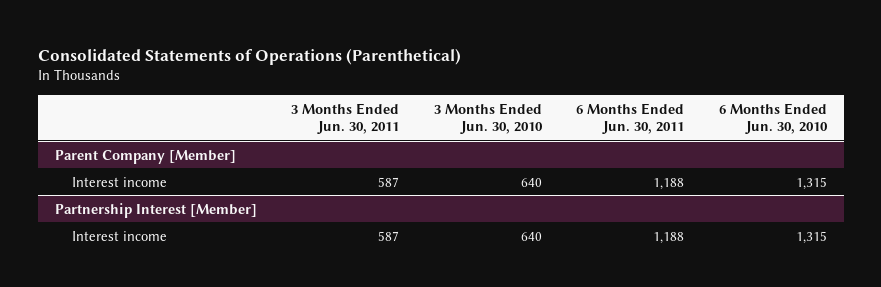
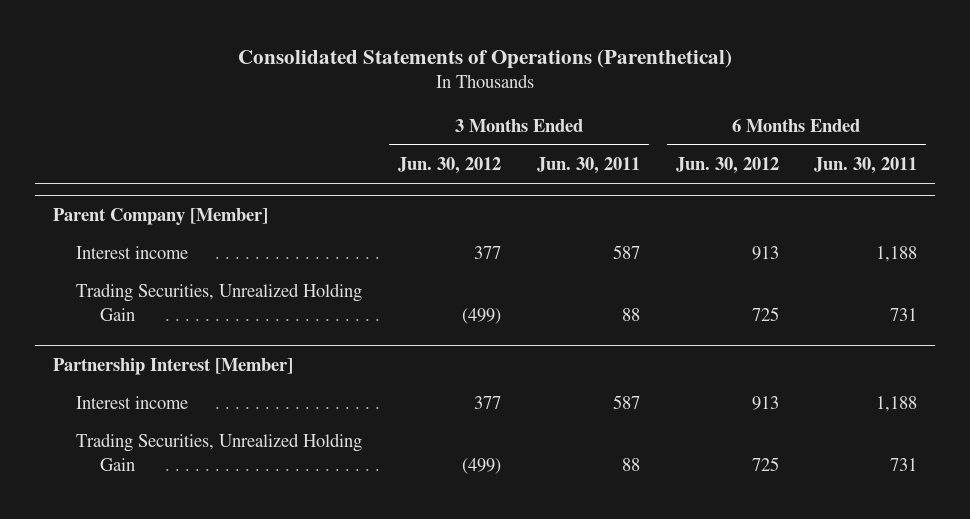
[433,102,543,134] 3 Months Ended Jun. 30, 2010 -> none
[718,102,828,134] 6 Months Ended Jun. 30, 2010 -> none
none -> [398,157,502,175] Jun. 30, 2012
none -> [675,157,779,175] Jun. 30, 2012
none -> [76,283,363,321] Trading Securities, Unrealized Holding Gain
none -> [76,433,363,471] Trading Securities, Unrealized Holding Gain

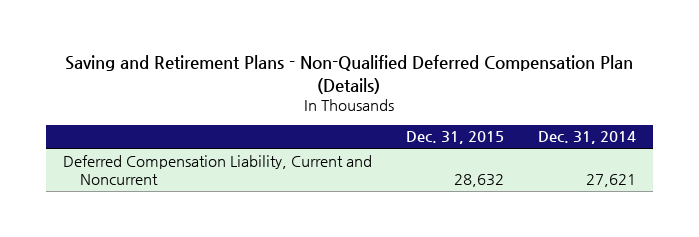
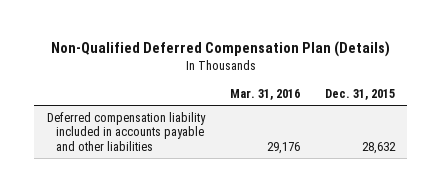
[65,55,634,94] Saving and Retirement Plans - Non-Qualified Deferred Compensation Plan (Details) -> [50,41,390,58] Non-Qualified Deferred Compensation Plan (Details)
[537,131,636,145] Dec. 31, 2014 -> none
none -> [229,89,300,101] Mar. 31, 2016
[62,154,372,186] Deferred Compensation Liability, Current and Noncurrent -> [46,111,206,151] Deferred compensation liability included in accounts payable and other liabilities

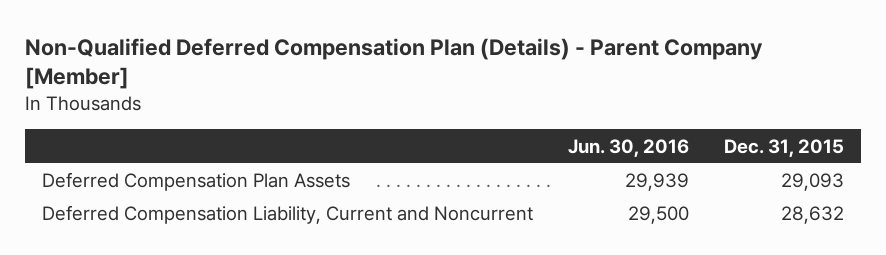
[50,41,390,58] Non-Qualified Deferred Compensation Plan (Details) -> [25,37,764,90] Non-Qualified Deferred Compensation Plan (Details) - Parent Company [Member]
[229,89,300,101] Mar. 31, 2016 -> none
none -> [568,138,690,157] Jun. 30, 2016
none -> [42,172,351,192] Deferred Compensation Plan Assets
[46,111,206,151] Deferred compensation liability included in accounts payable and other liabilities -> [42,205,534,225] Deferred Compensation Liability, Current and Noncurrent

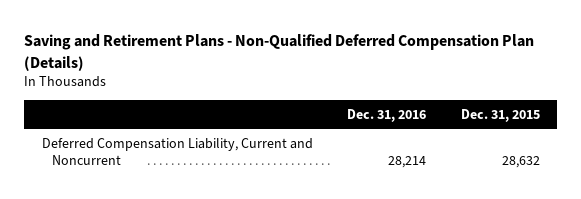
[25,37,764,90] Non-Qualified Deferred Compensation Plan (Details) - Parent Company [Member] -> [24,33,535,71] Saving and Retirement Plans - Non-Qualified Deferred Compensation Plan (Details)
[568,138,690,157] Jun. 30, 2016 -> none
none -> [347,108,427,122] Dec. 31, 2016
[42,172,351,192] Deferred Compensation Plan Assets -> none

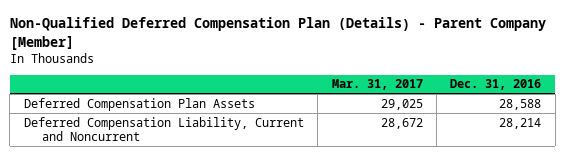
[24,33,535,71] Saving and Retirement Plans - Non-Qualified Deferred Compensation Plan (Details) -> [9,17,546,50] Non-Qualified Deferred Compensation Plan (Details) - Parent Company [Member]
[460,108,540,122] Dec. 31, 2015 -> none
none -> [331,79,423,91] Mar. 31, 2017
none -> [23,97,255,111] Deferred Compensation Plan Assets

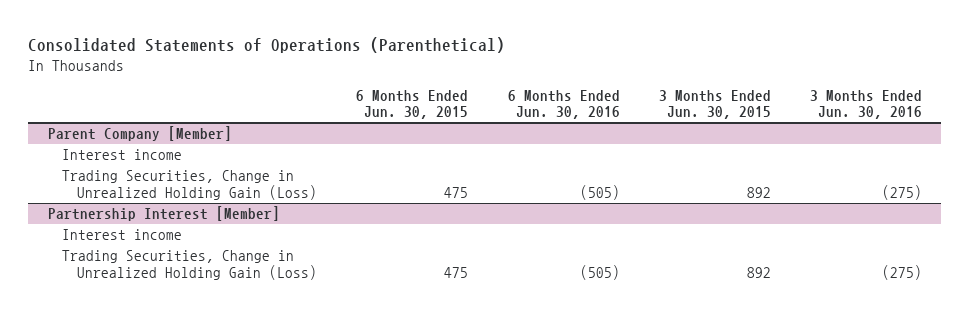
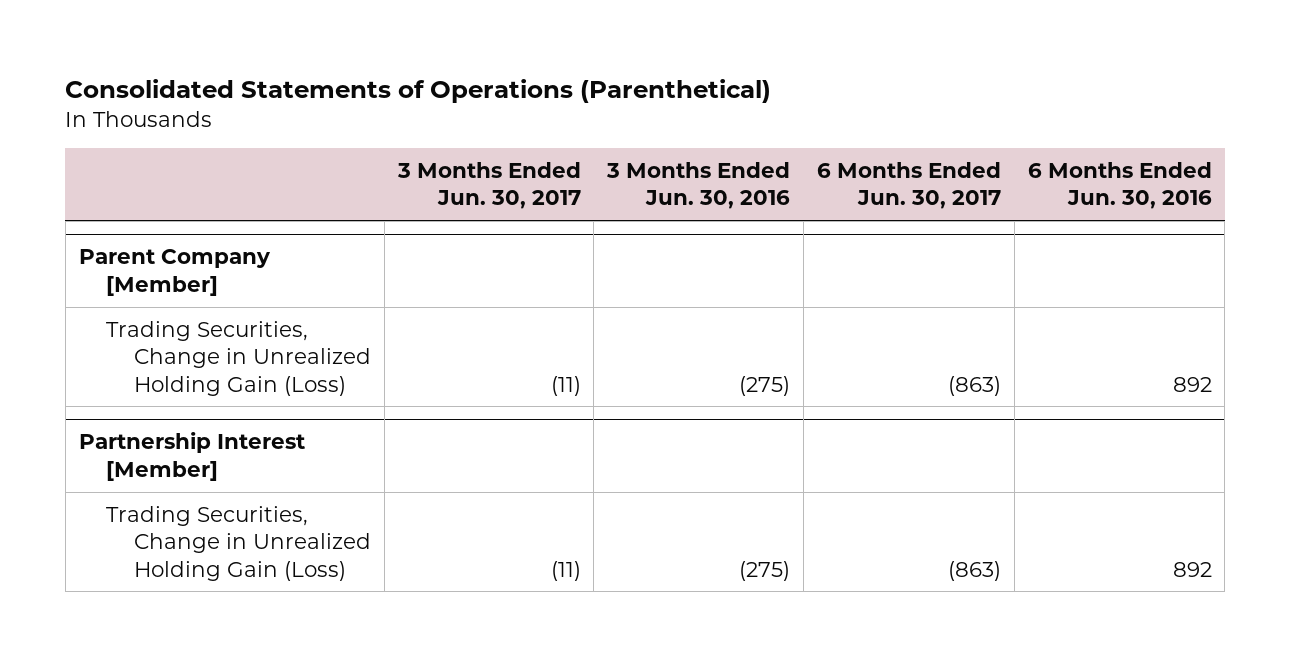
[356,89,469,120] 6 Months Ended Jun. 30, 2015 -> none
[658,89,771,120] 3 Months Ended Jun. 30, 2015 -> none
none -> [396,161,581,210] 3 Months Ended Jun. 30, 2017
none -> [816,161,1001,210] 6 Months Ended Jun. 30, 2017
[62,149,183,161] Interest income -> none
[579,184,620,200] (505) -> [1172,376,1212,392] 892
[62,229,183,241] Interest income -> none
[579,264,620,280] (505) -> [1172,561,1212,577] 892

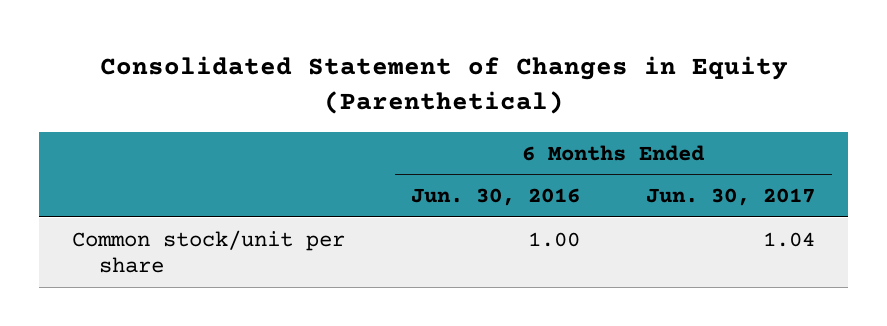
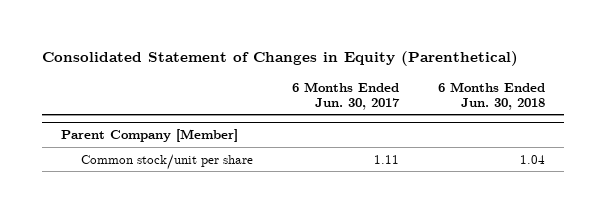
[411,188,581,207] Jun. 30, 2016 -> none
none -> [437,81,545,110] 6 Months Ended Jun. 30, 2018
none -> [61,129,239,143] Parent Company [Member]
[763,231,816,247] 1.04 -> [374,154,400,164] 1.11

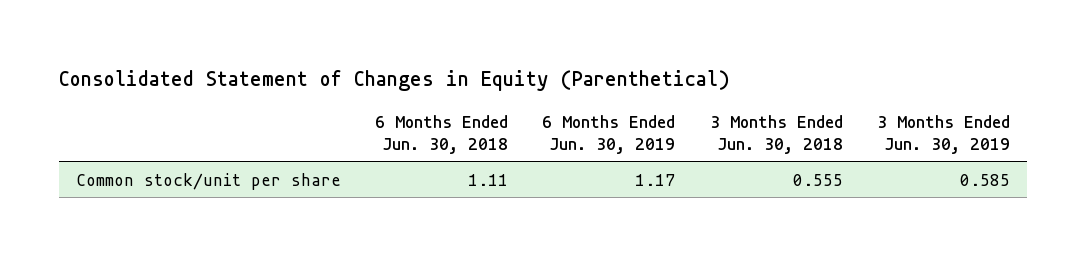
[292,81,401,110] 6 Months Ended Jun. 30, 2017 -> none
none -> [542,114,676,154] 6 Months Ended Jun. 30, 2019
none -> [709,114,843,154] 3 Months Ended Jun. 30, 2018
none -> [877,114,1011,154] 3 Months Ended Jun. 30, 2019
[61,129,239,143] Parent Company [Member] -> none
[519,154,545,164] 1.04 -> [468,173,509,186] 1.11

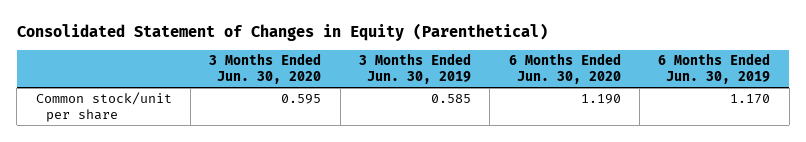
[375,114,509,154] 6 Months Ended Jun. 30, 2018 -> none
[709,114,843,154] 3 Months Ended Jun. 30, 2018 -> none
none -> [209,53,322,84] 3 Months Ended Jun. 30, 2020
none -> [508,53,621,84] 6 Months Ended Jun. 30, 2020
[635,173,676,186] 1.17 -> [730,94,771,105] 1.170

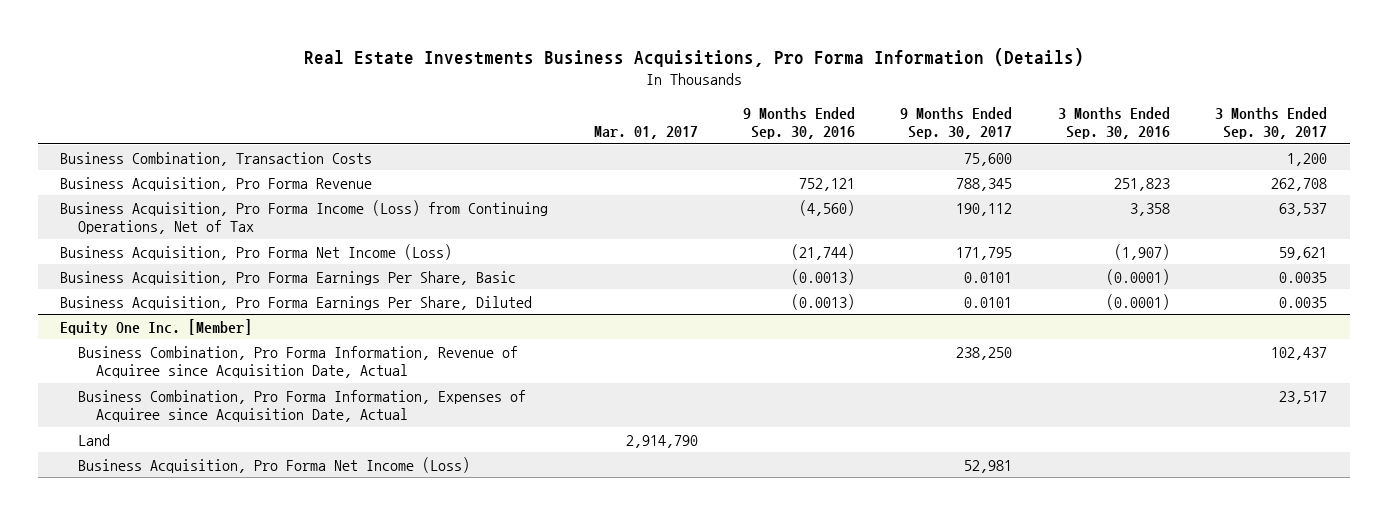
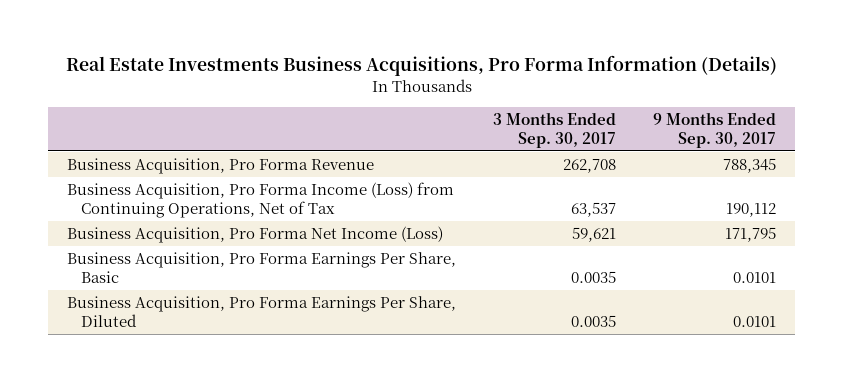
[593,126,698,140] Mar. 01, 2017 -> none
[743,106,856,140] 9 Months Ended Sep. 30, 2016 -> none
[1057,106,1170,140] 3 Months Ended Sep. 30, 2016 -> none
[60,151,373,166] Business Combination, Transaction Costs -> none
[60,318,253,335] Equity One Inc. [Member] -> none
[78,345,519,379] Business Combination, Pro Forma Information, Revenue of Acquiree since Acquisition Date, Actual -> none
[78,389,527,423] Business Combination, Pro Forma Information, Expenses of Acquiree since Acquisition Date, Actual -> none
[78,433,111,446] Land -> none
[78,456,471,473] Business Acquisition, Pro Forma Net Income (Loss) -> none

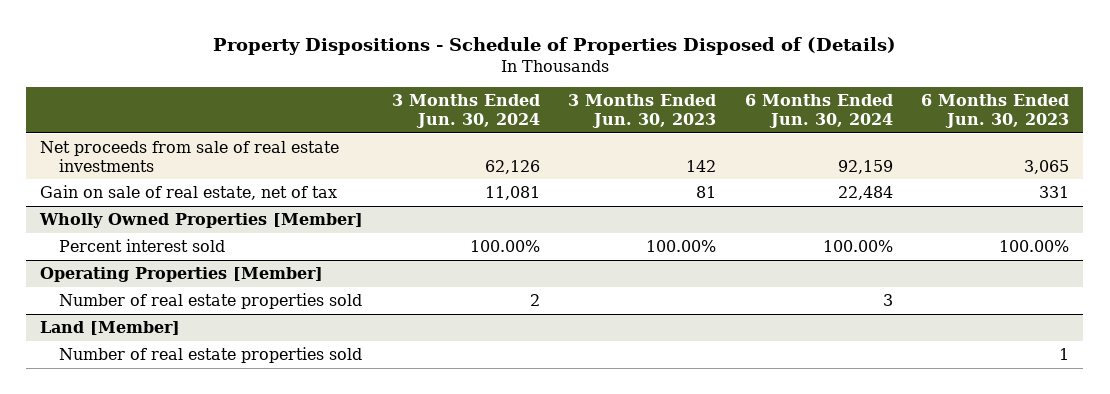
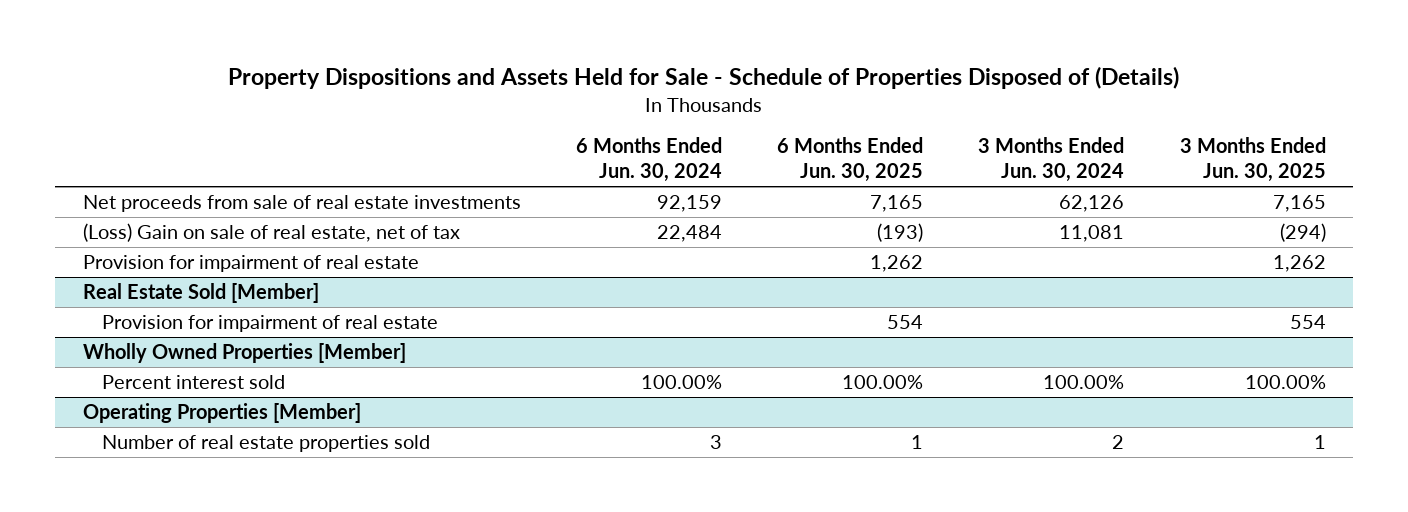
[212,36,896,55] Property Dispositions - Schedule of Properties Disposed of (Details) -> [228,66,1180,90] Property Dispositions and Assets Held for Sale - Schedule of Properties Disposed of (Details)
[568,94,717,129] 3 Months Ended Jun. 30, 2023 -> none
[921,94,1070,129] 6 Months Ended Jun. 30, 2023 -> none
none -> [777,137,924,183] 6 Months Ended Jun. 30, 2025
none -> [1179,137,1326,183] 3 Months Ended Jun. 30, 2025
[40,184,338,200] Gain on sale of real estate, net of tax -> [82,223,460,243] (Loss) Gain on sale of real estate, net of tax
none -> [82,255,419,273] Provision for impairment of real estate
none -> [82,283,319,304] Real Estate Sold [Member]
none -> [102,315,439,333] Provision for impairment of real estate
[40,320,181,335] Land [Member] -> none
[58,346,362,363] Number of real estate properties sold -> none

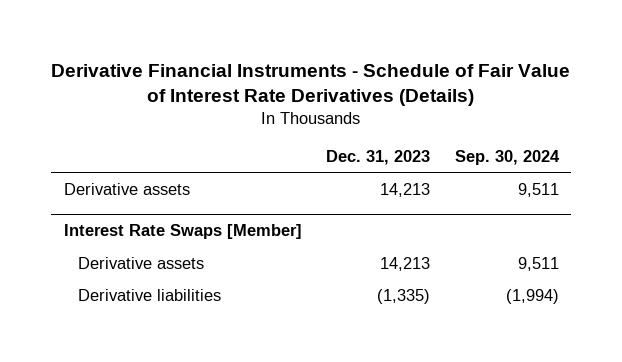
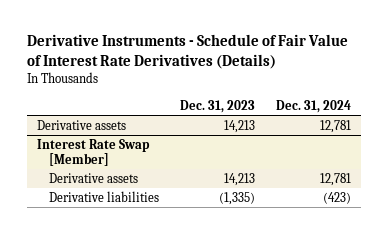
[51,63,571,107] Derivative Financial Instruments - Schedule of Fair Value of Interest Rate Derivatives (Details) -> [26,34,348,70] Derivative Instruments - Schedule of Fair Value of Interest Rate Derivatives (Details)
[454,150,560,166] Sep. 30, 2024 -> none
none -> [275,100,351,114] Dec. 31, 2024
[63,224,302,240] Interest Rate Swaps [Member] -> [37,138,151,167] Interest Rate Swap [Member]

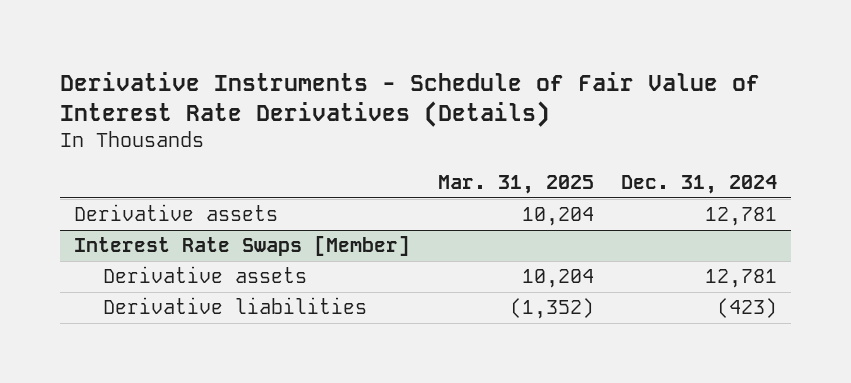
[179,100,255,114] Dec. 31, 2023 -> none
none -> [437,175,594,195] Mar. 31, 2025
[37,138,151,167] Interest Rate Swap [Member] -> [74,236,411,257] Interest Rate Swaps [Member]

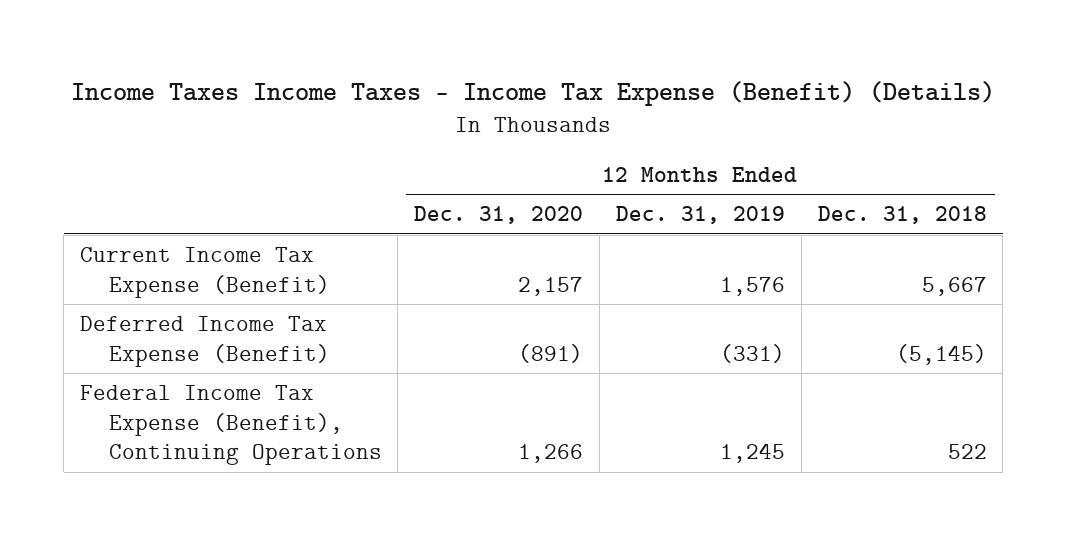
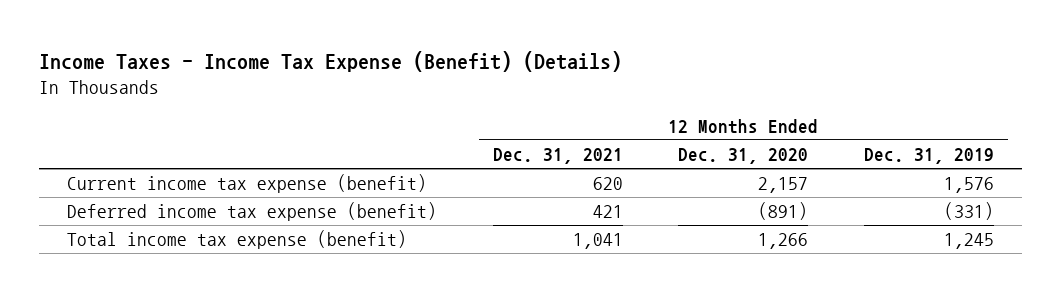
[71,81,996,107] Income Taxes Income Taxes - Income Tax Expense (Benefit) (Details) -> [39,50,623,72] Income Taxes - Income Tax Expense (Benefit) (Details)
[817,206,987,225] Dec. 31, 2018 -> none
none -> [492,148,623,165] Dec. 31, 2021
[79,246,330,298] Current Income Tax Expense (Benefit) -> [66,174,427,194] Current income tax expense (benefit)
[79,315,330,367] Deferred Income Tax Expense (Benefit) -> [66,202,437,222] Deferred income tax expense (benefit)
[79,384,382,466] Federal Income Tax Expense (Benefit), Continuing Operations -> [66,230,407,250] Total income tax expense (benefit)

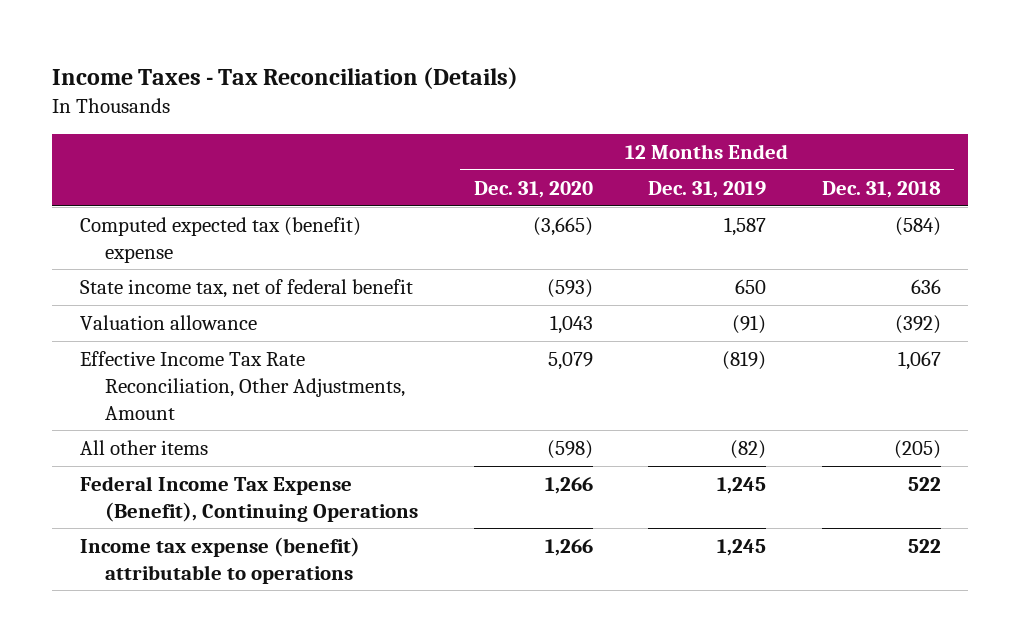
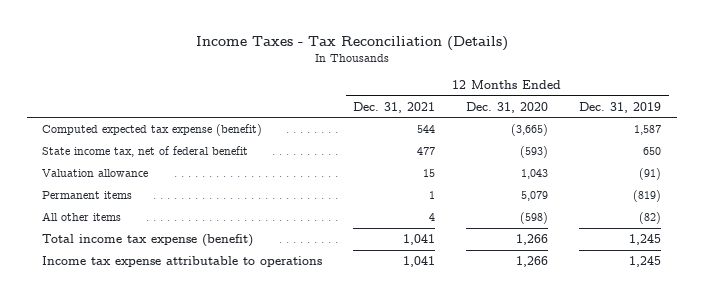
[821,180,941,198] Dec. 31, 2018 -> none
none -> [353,101,436,113] Dec. 31, 2021
[79,216,361,263] Computed expected tax (benefit) expense -> [42,124,263,137] Computed expected tax expense (benefit)
[79,350,406,420] Effective Income Tax Rate Reconciliation, Other Adjustments, Amount -> [42,191,133,200] Permanent items
[79,475,419,522] Federal Income Tax Expense (Benefit), Continuing Operations -> [42,234,254,248] Total income tax expense (benefit)
[79,536,360,584] Income tax expense (benefit) attributable to operations -> [42,256,323,268] Income tax expense attributable to operations

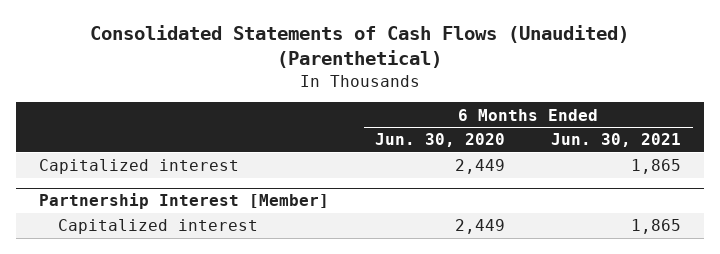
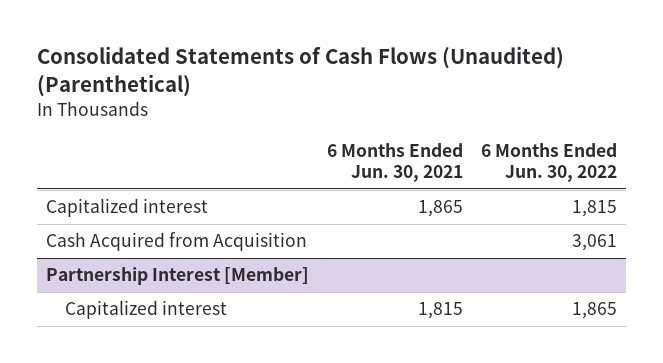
[375,133,506,148] Jun. 30, 2020 -> none
none -> [480,142,617,183] 6 Months Ended Jun. 30, 2022
none -> [45,232,307,252] Cash Acquired from Acquisition
[631,219,682,235] 1,865 -> [417,302,463,320] 1,815

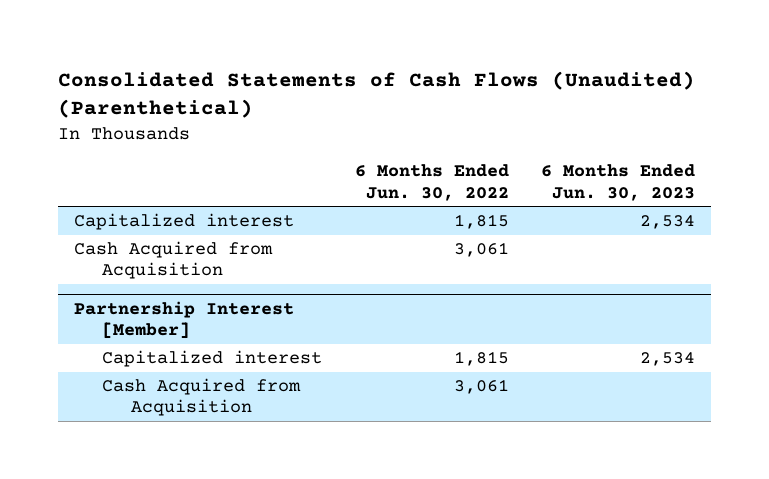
[326,142,463,183] 6 Months Ended Jun. 30, 2021 -> none
none -> [541,164,696,201] 6 Months Ended Jun. 30, 2023
[571,302,617,320] 1,865 -> [453,351,509,367] 1,815
none -> [102,378,302,417] Cash Acquired from Acquisition

